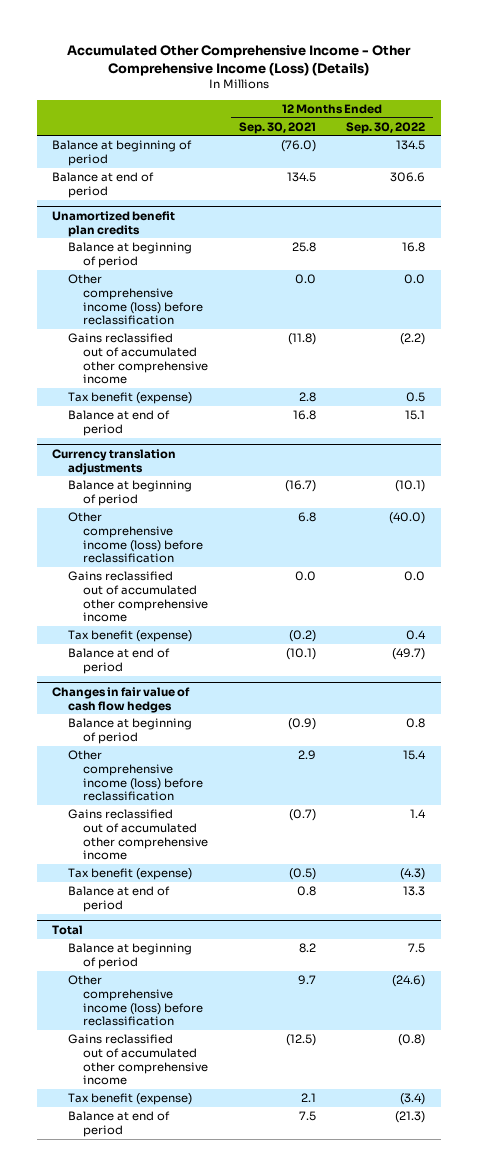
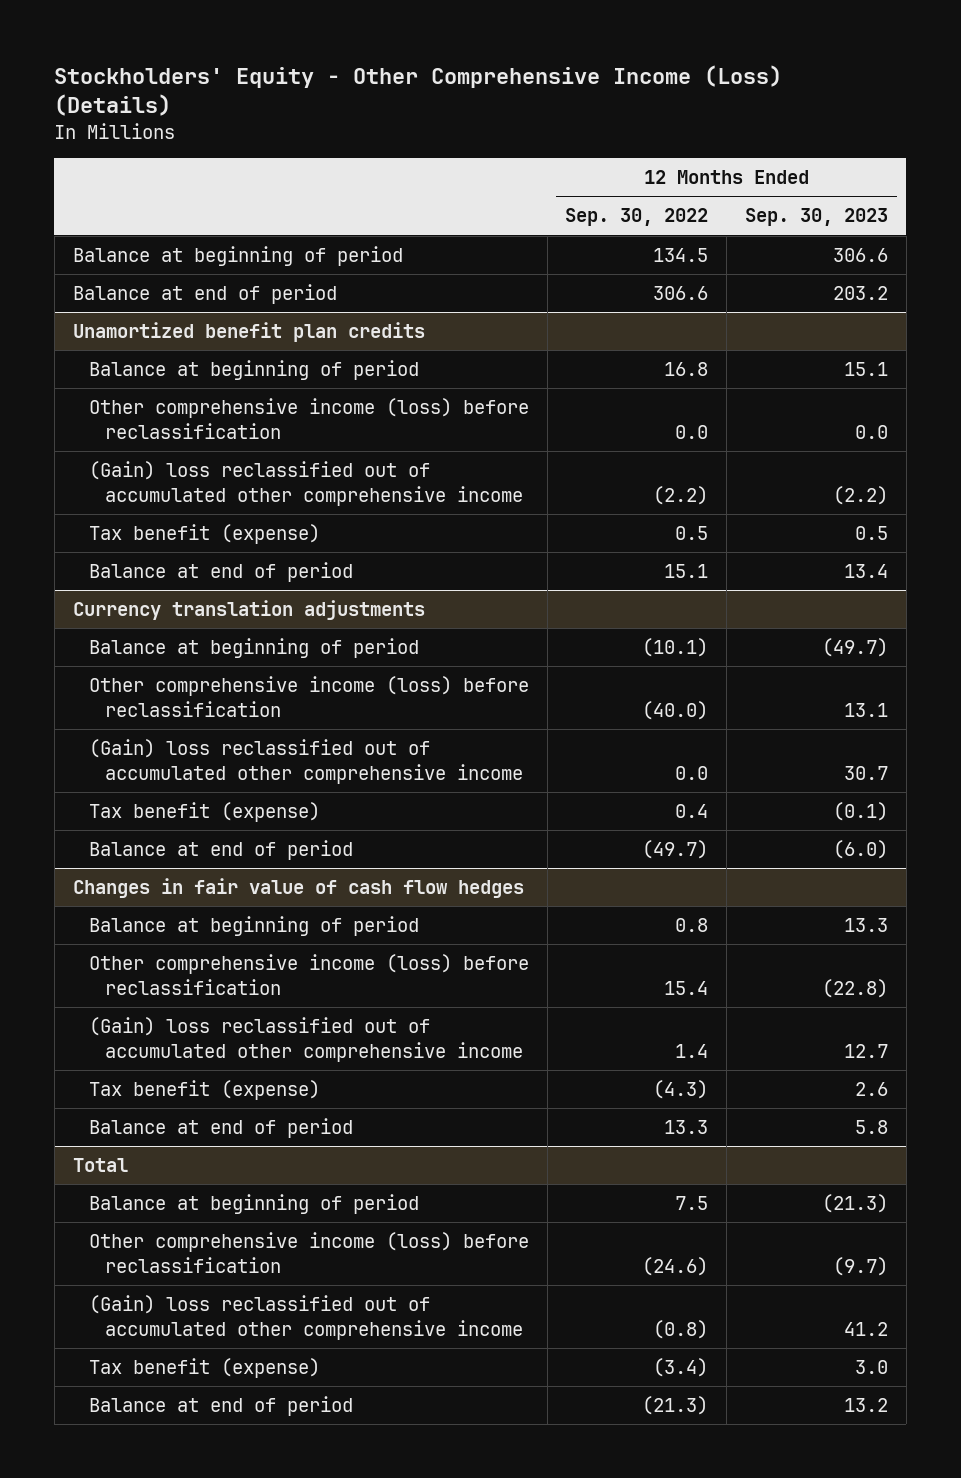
[66,44,411,76] Accumulated Other Comprehensive Income - Other Comprehensive Income (Loss) (Details) -> [54,64,783,117] Stockholders' Equity - Other Comprehensive Income (Loss) (Details)
[238,121,316,134] Sep. 30, 2021 -> none
none -> [745,208,889,227] Sep. 30, 2023
[67,333,209,385] Gains reclassified out of accumulated other comprehensive income -> [88,461,524,506] (Gain) loss reclassified out of accumulated other comprehensive income
[67,571,209,623] Gains reclassified out of accumulated other comprehensive income -> [88,739,524,784] (Gain) loss reclassified out of accumulated other comprehensive income
[67,809,209,861] Gains reclassified out of accumulated other comprehensive income -> [88,1017,524,1062] (Gain) loss reclassified out of accumulated other comprehensive income
[67,1034,209,1086] Gains reclassified out of accumulated other comprehensive income -> [88,1295,524,1340] (Gain) loss reclassified out of accumulated other comprehensive income

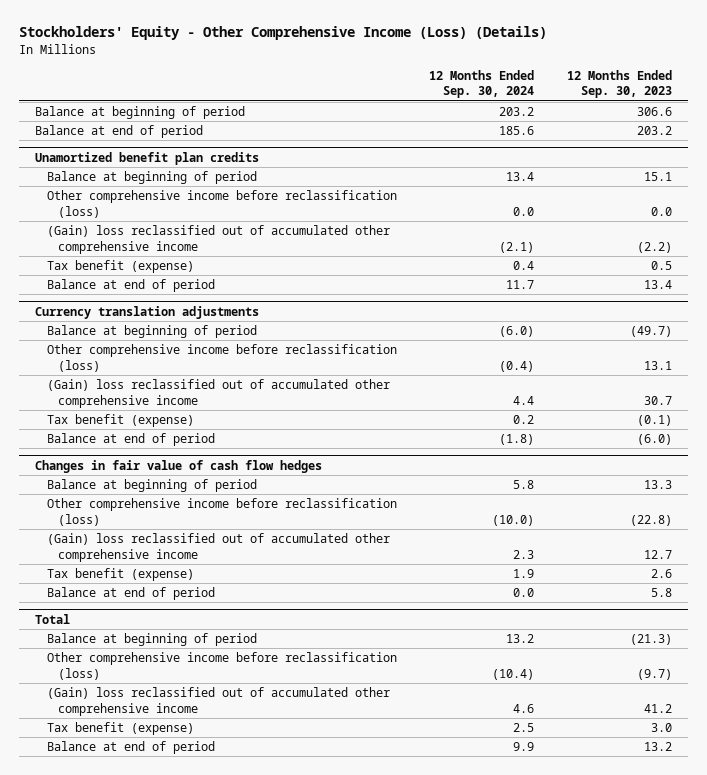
[565,208,709,227] Sep. 30, 2022 -> none
none -> [429,69,535,99] 12 Months Ended Sep. 30, 2024
[88,398,529,439] Other comprehensive income (loss) before reclassification -> [46,190,397,218] Other comprehensive income before reclassification (loss)
[88,676,529,717] Other comprehensive income (loss) before reclassification -> [46,344,397,372] Other comprehensive income before reclassification (loss)
[88,954,529,995] Other comprehensive income (loss) before reclassification -> [46,498,397,526] Other comprehensive income before reclassification (loss)
[88,1232,529,1273] Other comprehensive income (loss) before reclassification -> [46,652,397,680] Other comprehensive income before reclassification (loss)

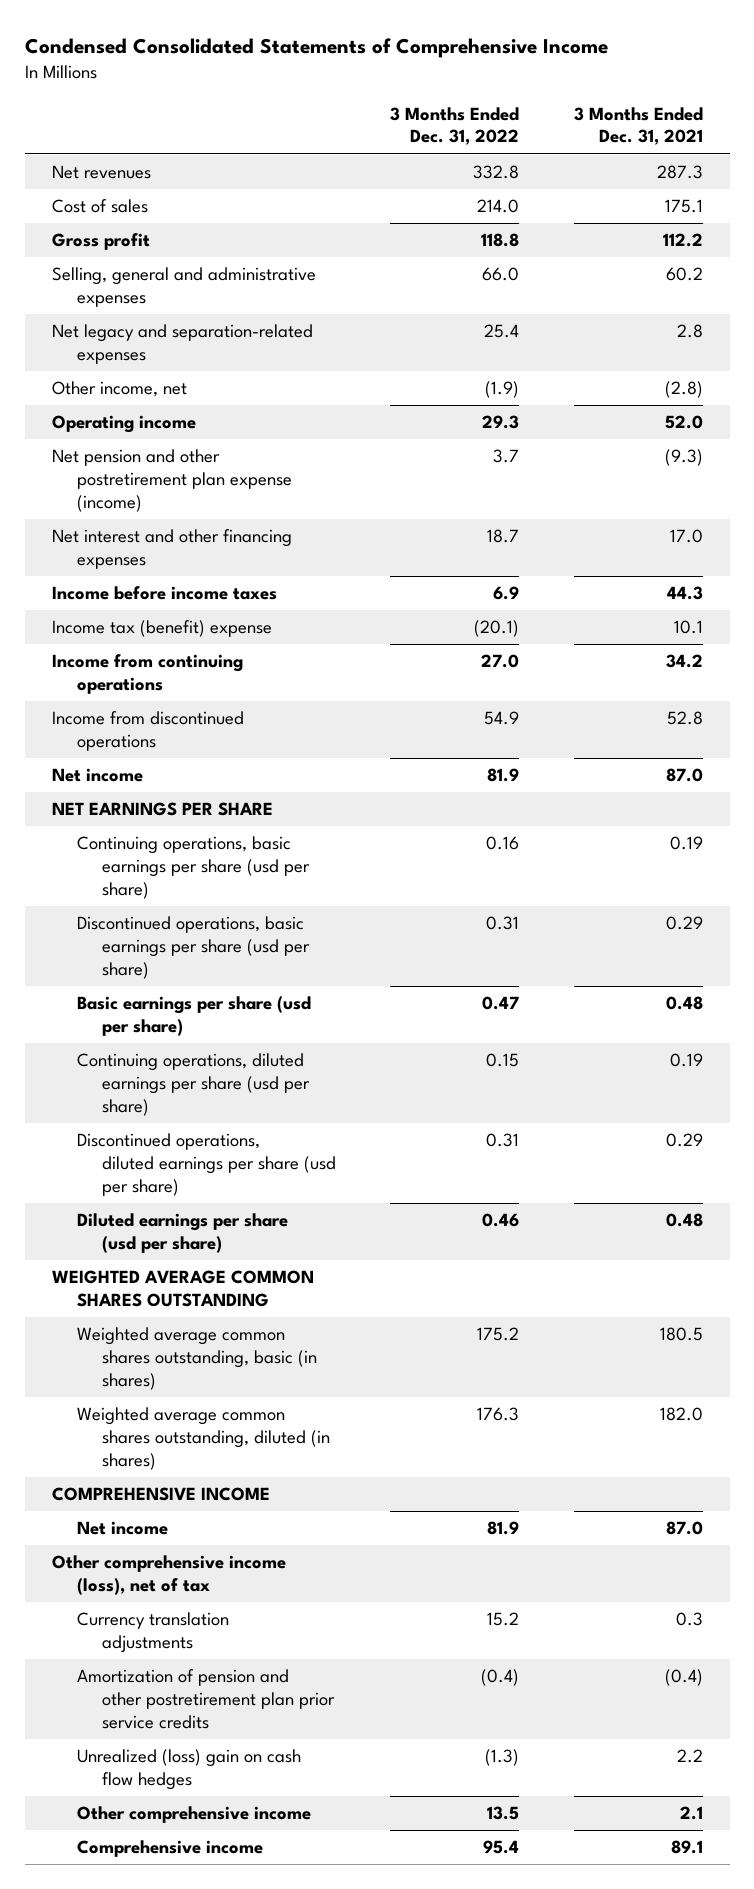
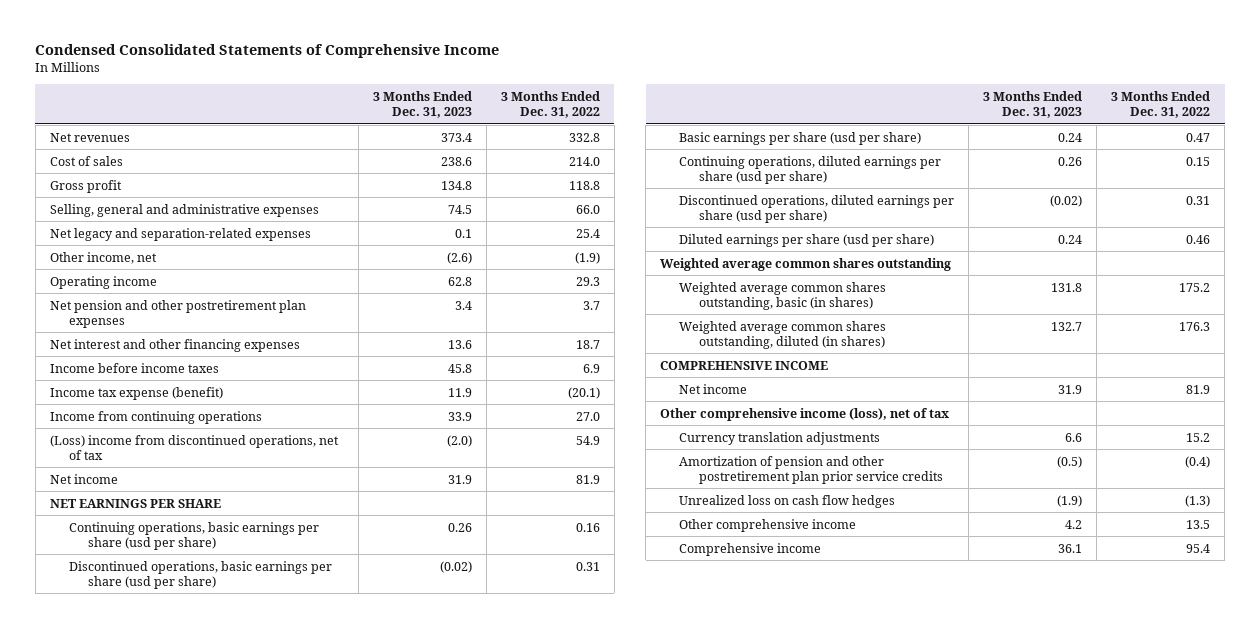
[573,106,703,146] 3 Months Ended Dec. 31, 2021 -> none
none -> [372,90,472,118] 3 Months Ended Dec. 31, 2023
[51,449,293,513] Net pension and other postretirement plan expense (income) -> [49,299,306,328] Net pension and other postretirement plan expenses
[51,620,272,638] Income tax (benefit) expense -> [49,386,223,400] Income tax expense (benefit)
[51,711,244,752] Income from discontinued operations -> [49,434,339,460] (Loss) income from discontinued operations, net of tax
[51,1270,314,1308] WEIGHTED AVERAGE COMMON SHARES OUTSTANDING -> [660,257,952,271] Weighted average common shares outstanding
[77,1749,302,1791] Unrealized (loss) gain on cash flow hedges -> [679,494,896,508] Unrealized loss on cash flow hedges

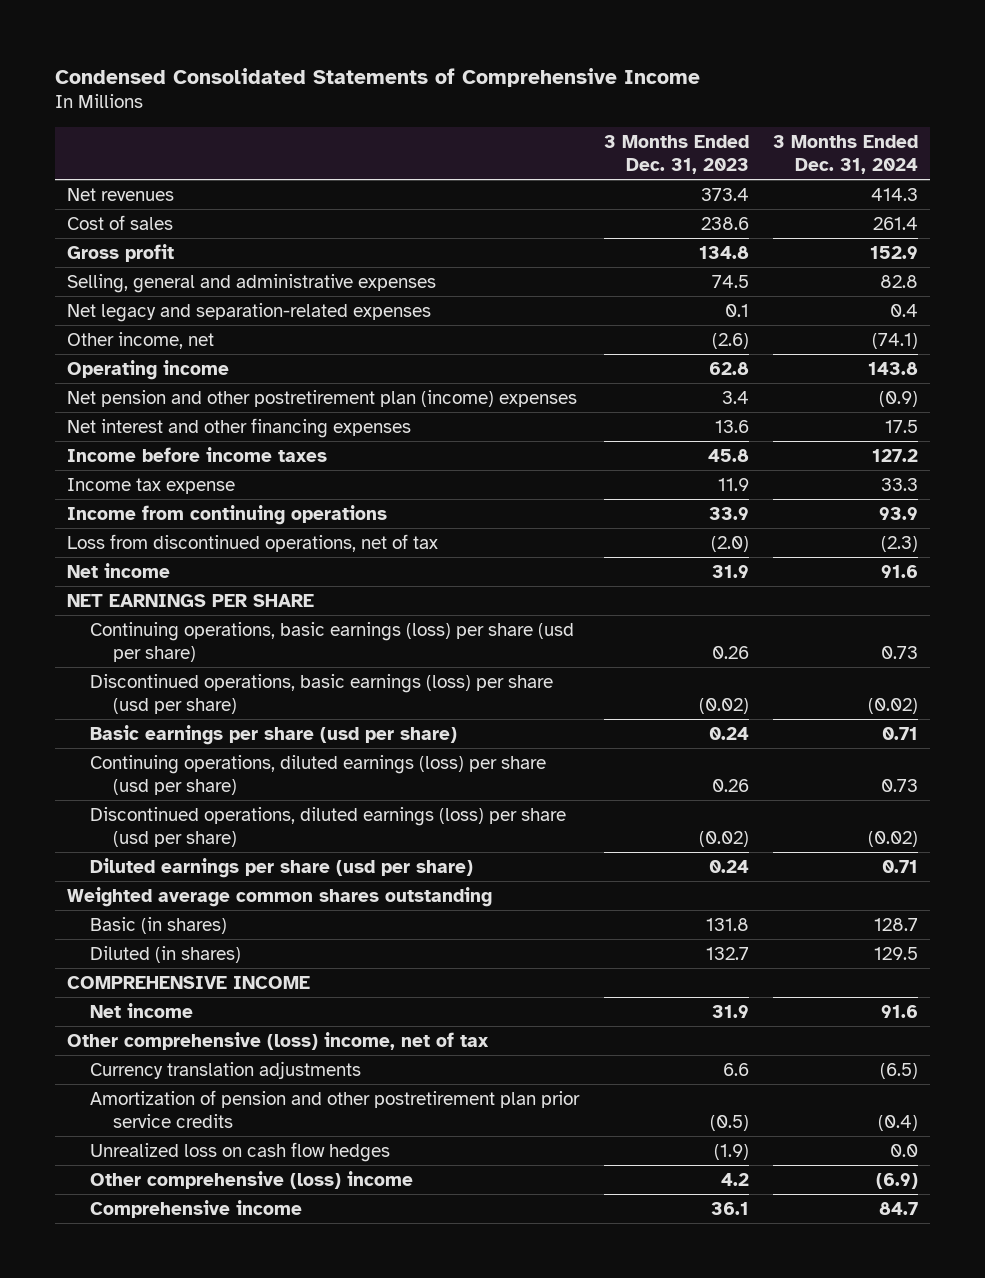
[500,90,600,118] 3 Months Ended Dec. 31, 2022 -> none
none -> [772,134,918,174] 3 Months Ended Dec. 31, 2024
[49,299,306,328] Net pension and other postretirement plan expenses -> [67,389,578,407] Net pension and other postretirement plan (income) expenses
[49,386,223,400] Income tax expense (benefit) -> [67,477,236,494] Income tax expense
[49,434,339,460] (Loss) income from discontinued operations, net of tax -> [67,533,439,552] Loss from discontinued operations, net of tax
[68,521,319,550] Continuing operations, basic earnings per share (usd per share) -> [90,621,575,662] Continuing operations, basic earnings (loss) per share (usd per share)
[68,560,332,589] Discontinued operations, basic earnings per share (usd per share) -> [90,673,554,714] Discontinued operations, basic earnings (loss) per share (usd per share)
[679,155,942,184] Continuing operations, diluted earnings per share (usd per share) -> [90,754,547,795] Continuing operations, diluted earnings (loss) per share (usd per share)
[679,194,955,223] Discontinued operations, diluted earnings per share (usd per share) -> [90,806,567,847] Discontinued operations, diluted earnings (loss) per share (usd per share)
[679,281,887,310] Weighted average common shares outstanding, basic (in shares) -> [90,916,228,934] Basic (in shares)
[679,320,887,349] Weighted average common shares outstanding, diluted (in shares) -> [90,945,242,963] Diluted (in shares)
[660,407,950,421] Other comprehensive income (loss), net of tax -> [67,1031,490,1050] Other comprehensive (loss) income, net of tax
[679,518,857,532] Other comprehensive income -> [90,1170,414,1189] Other comprehensive (loss) income

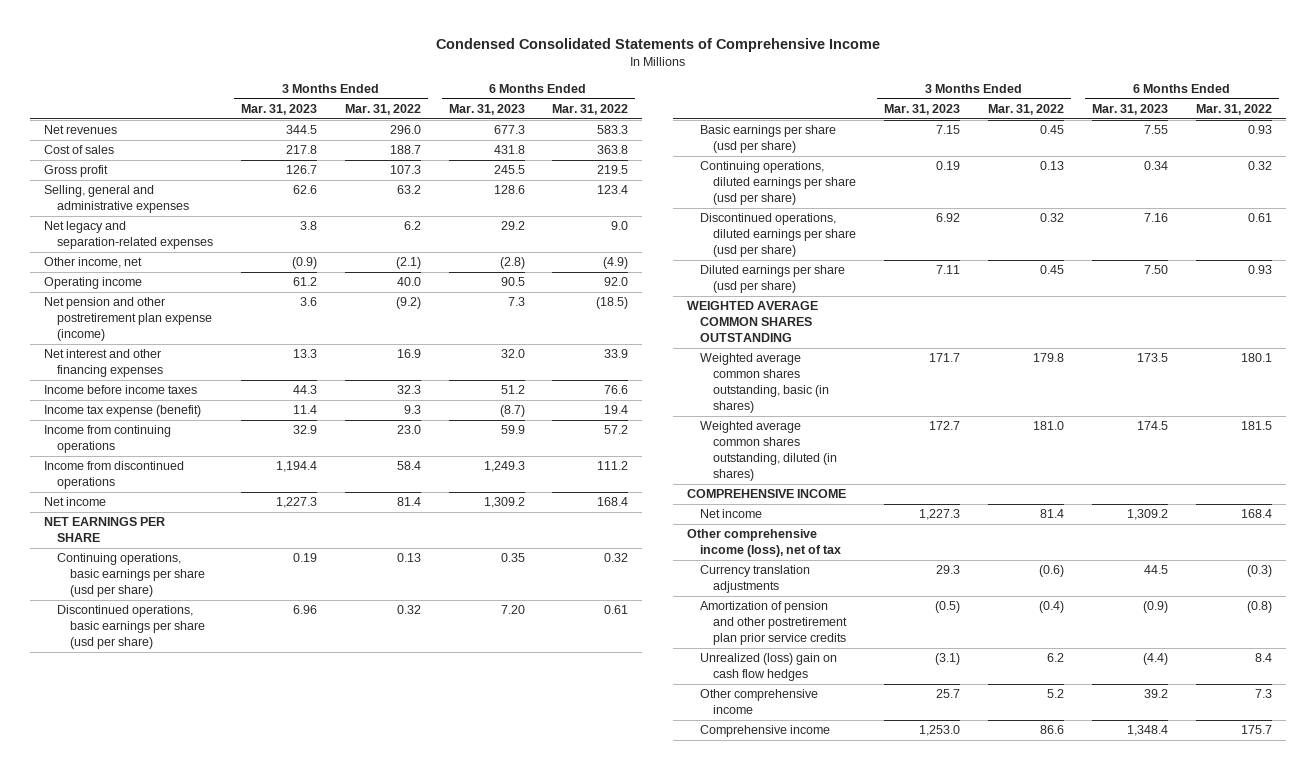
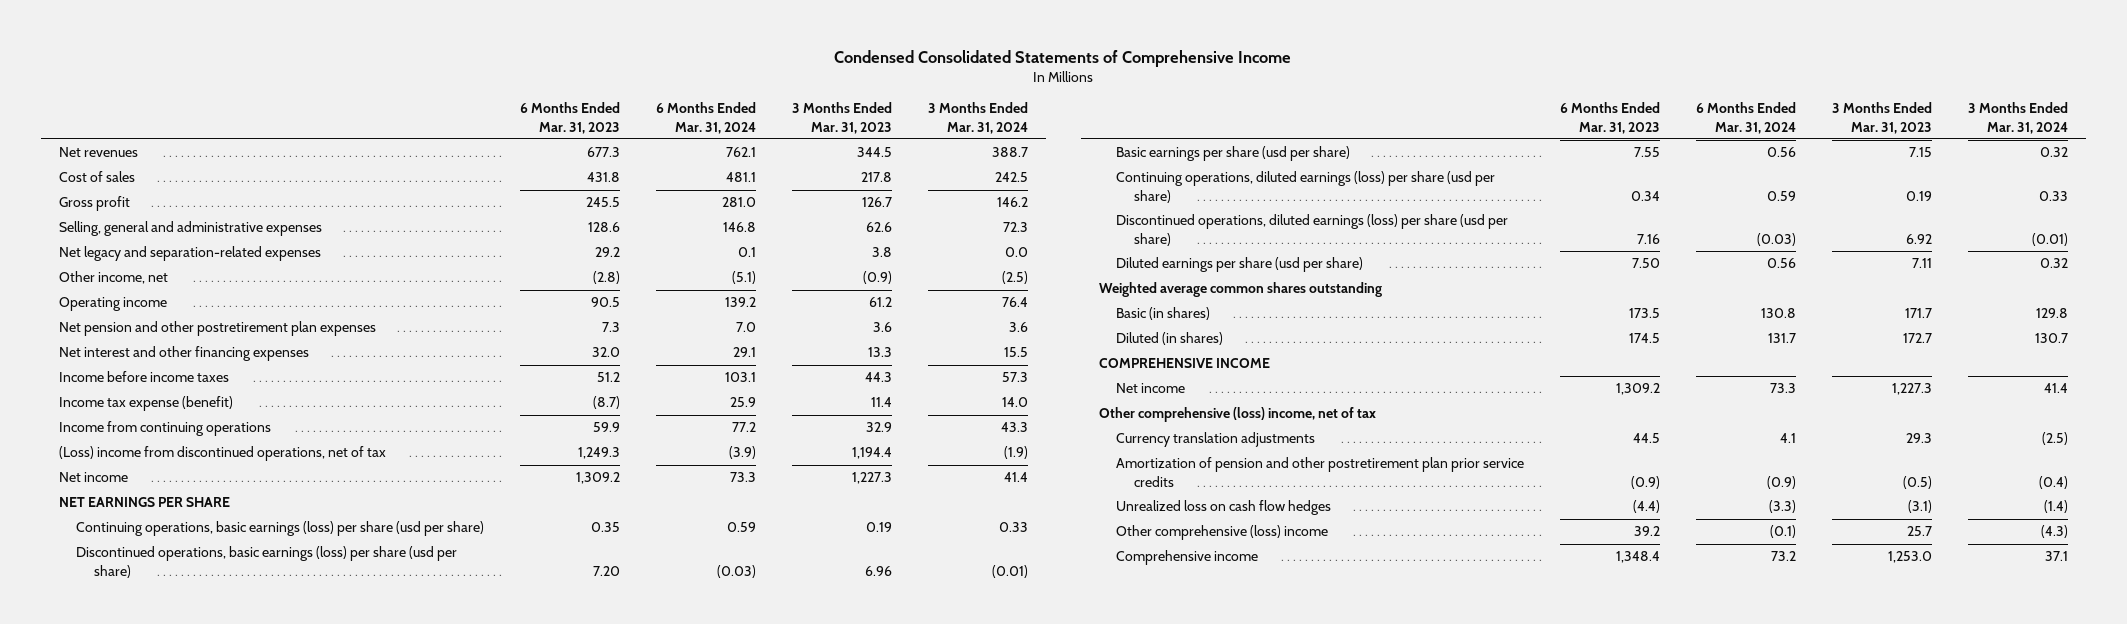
[344,103,421,115] Mar. 31, 2022 -> none
[552,103,629,115] Mar. 31, 2022 -> none
none -> [655,102,756,134] 6 Months Ended Mar. 31, 2024
none -> [927,102,1028,134] 3 Months Ended Mar. 31, 2024
[43,297,212,341] Net pension and other postretirement plan expense (income) -> [58,321,376,337] Net pension and other postretirement plan expenses
[43,461,184,490] Income from discontinued operations -> [58,446,386,462] (Loss) income from discontinued operations, net of tax
[56,553,205,597] Continuing operations, basic earnings per share (usd per share) -> [76,521,485,537] Continuing operations, basic earnings (loss) per share (usd per share)
[56,605,205,649] Discontinued operations, basic earnings per share (usd per share) -> [76,546,458,578] Discontinued operations, basic earnings (loss) per share (usd per share)
[700,161,857,205] Continuing operations, diluted earnings per share (usd per share) -> [1116,171,1496,203] Continuing operations, diluted earnings (loss) per share (usd per share)
[700,213,857,257] Discontinued operations, diluted earnings per share (usd per share) -> [1116,214,1509,246] Discontinued operations, diluted earnings (loss) per share (usd per share)
[687,301,819,342] WEIGHTED AVERAGE COMMON SHARES OUTSTANDING -> [1098,282,1382,298] Weighted average common shares outstanding
[700,353,830,413] Weighted average common shares outstanding, basic (in shares) -> [1116,307,1211,321] Basic (in shares)
[700,421,838,481] Weighted average common shares outstanding, diluted (in shares) -> [1116,332,1224,346] Diluted (in shares)
[687,529,842,558] Other comprehensive income (loss), net of tax -> [1098,407,1376,423] Other comprehensive (loss) income, net of tax
[700,653,838,682] Unrealized (loss) gain on cash flow hedges -> [1116,500,1332,516] Unrealized loss on cash flow hedges
[700,689,819,715] Other comprehensive income -> [1116,525,1329,541] Other comprehensive (loss) income

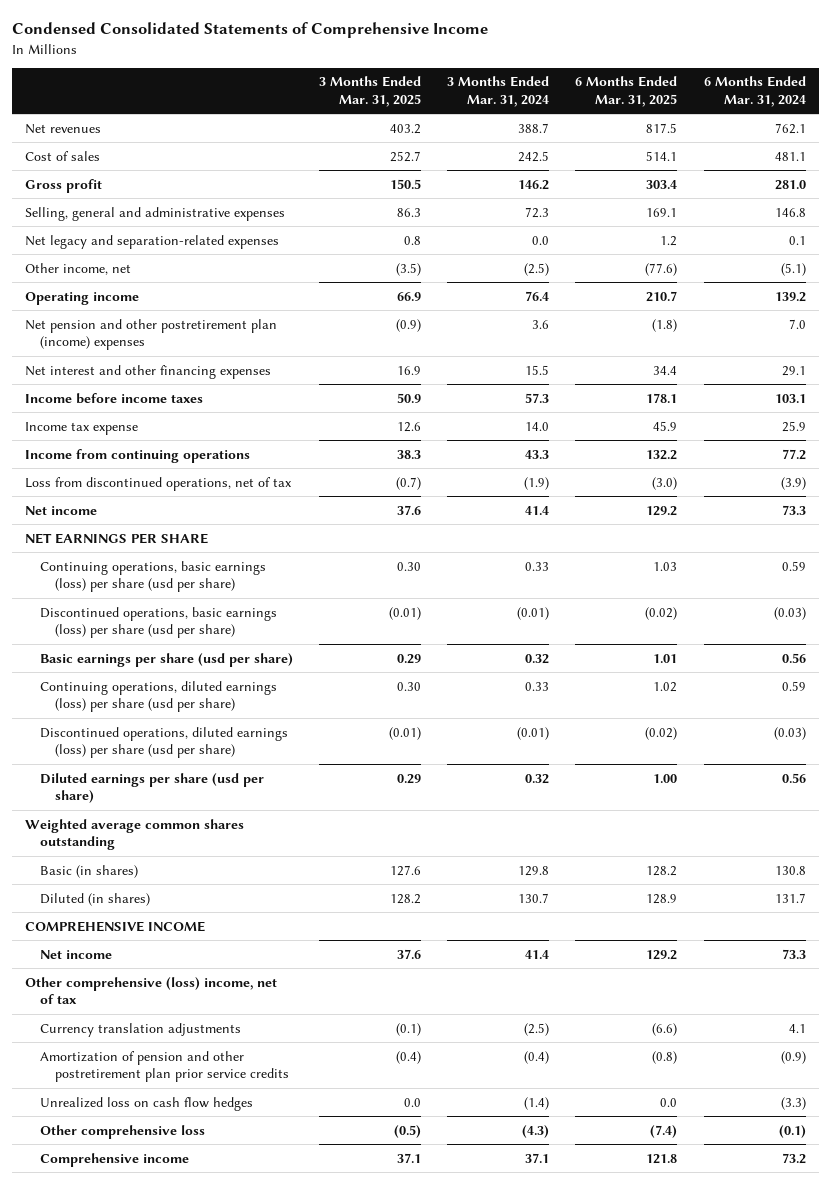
[520,102,621,134] 6 Months Ended Mar. 31, 2023 -> none
[791,102,892,134] 3 Months Ended Mar. 31, 2023 -> none
none -> [319,76,422,107] 3 Months Ended Mar. 31, 2025
none -> [575,76,678,107] 6 Months Ended Mar. 31, 2025
[58,321,376,337] Net pension and other postretirement plan expenses -> [25,318,278,351] Net pension and other postretirement plan (income) expenses
[58,396,233,412] Income tax expense (benefit) -> [25,421,139,435] Income tax expense
[58,446,386,462] (Loss) income from discontinued operations, net of tax -> [25,476,293,491] Loss from discontinued operations, net of tax
[1116,525,1329,541] Other comprehensive (loss) income -> [39,1124,205,1139] Other comprehensive loss

